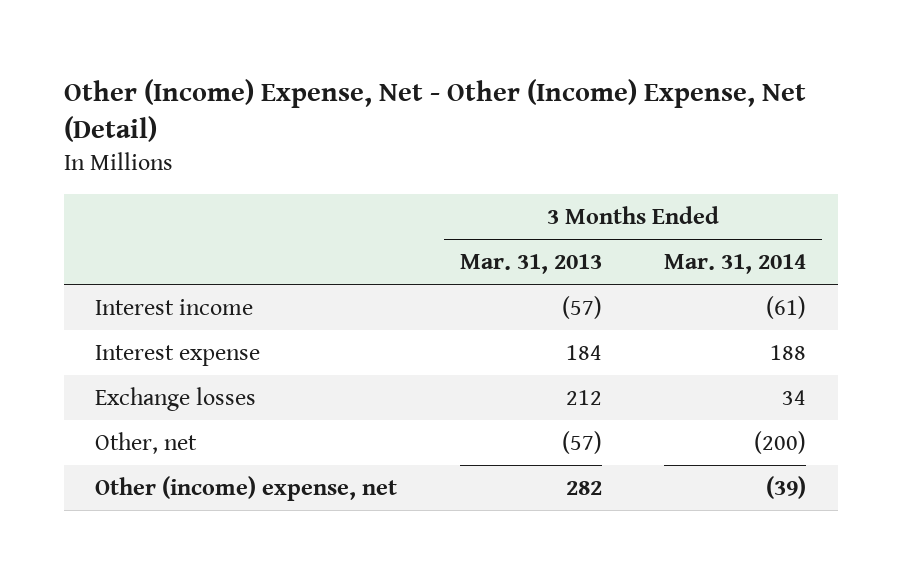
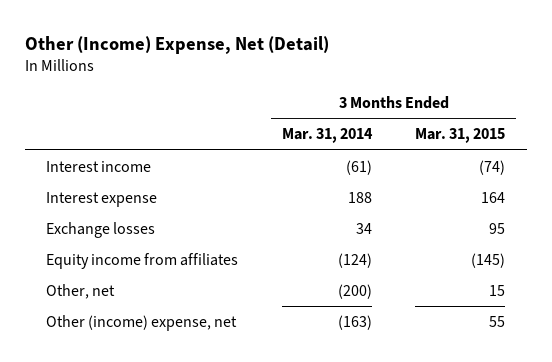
[63,78,806,142] Other (Income) Expense, Net - Other (Income) Expense, Net (Detail) -> [24,35,329,54] Other (Income) Expense, Net (Detail)
[459,254,602,275] Mar. 31, 2013 -> none
none -> [415,128,506,144] Mar. 31, 2015
none -> [46,252,239,269] Equity income from affiliates
[766,475,807,499] (39) -> [337,314,372,330] (163)

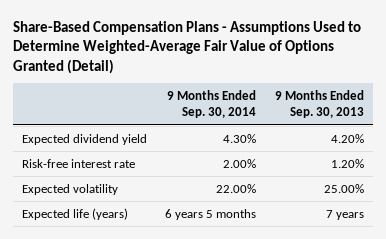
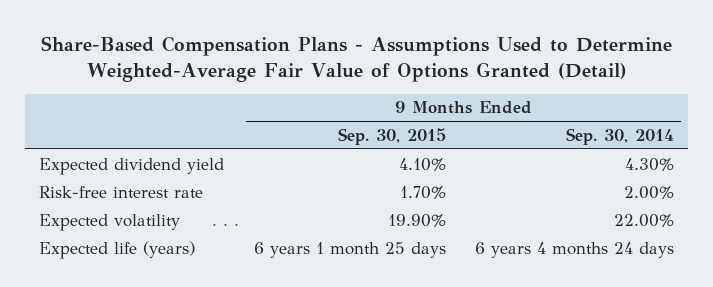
[274,89,364,119] 9 Months Ended Sep. 30, 2013 -> none
none -> [337,128,446,146] Sep. 30, 2015
[165,208,257,220] 6 years 5 months -> [474,241,674,258] 6 years 4 months 24 days

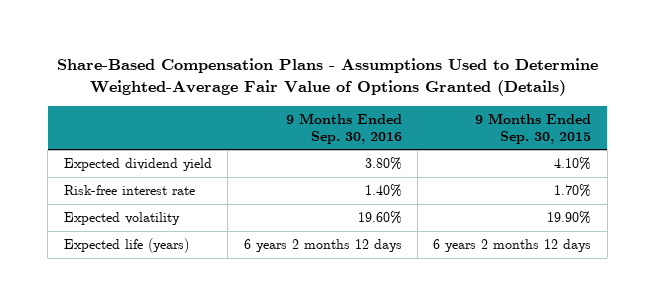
[40,35,672,83] Share-Based Compensation Plans - Assumptions Used to Determine Weighted-Average Fair Value of Options Granted (Detail) -> [56,57,598,96] Share-Based Compensation Plans - Assumptions Used to Determine Weighted-Average Fair Value of Options Granted (Details)
[565,128,674,146] Sep. 30, 2014 -> none
none -> [285,113,402,144] 9 Months Ended Sep. 30, 2016
[253,241,446,258] 6 years 1 month 25 days -> [433,239,592,253] 6 years 2 months 12 days

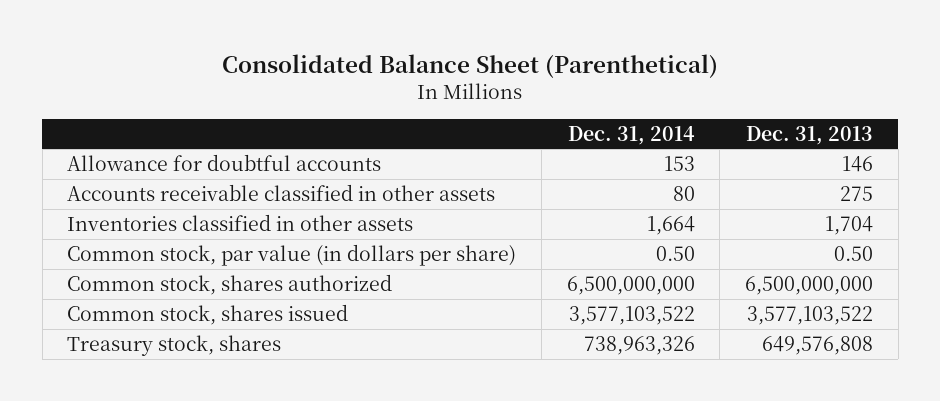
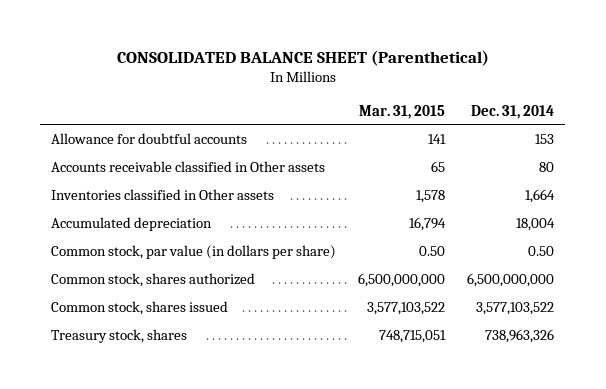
[222,53,719,78] Consolidated Balance Sheet (Parenthetical) -> [116,49,489,66] CONSOLIDATED BALANCE SHEET (Parenthetical)
[745,125,873,145] Dec. 31, 2013 -> none
none -> [359,104,446,119] Mar. 31, 2015
[67,183,496,201] Accounts receivable classified in other assets -> [51,160,326,172] Accounts receivable classified in Other assets
[67,213,414,231] Inventories classified in other assets -> [51,188,275,200] Inventories classified in Other assets
none -> [51,216,213,231] Accumulated depreciation

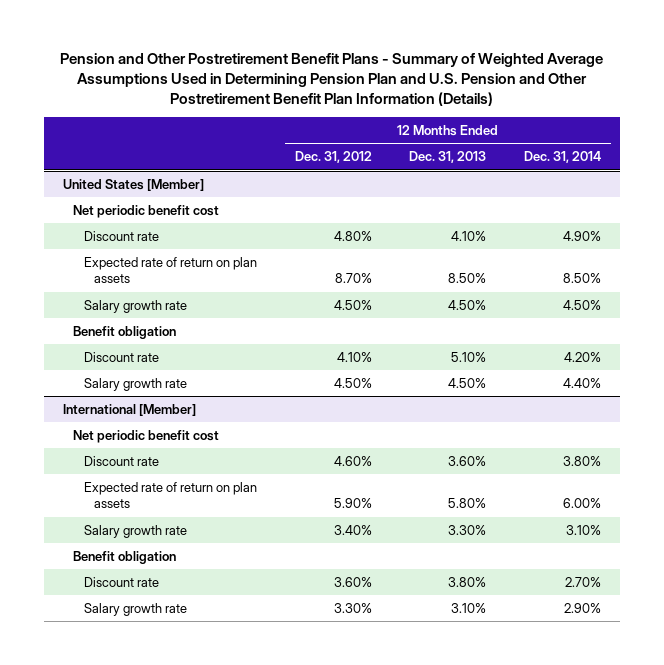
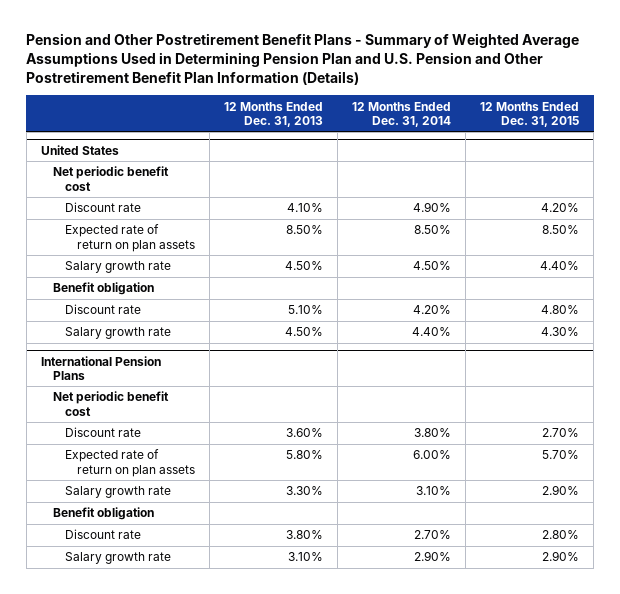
[294,151,372,164] Dec. 31, 2012 -> none
none -> [480,101,580,127] 12 Months Ended Dec. 31, 2015
[63,178,205,191] United States [Member] -> [40,144,119,155] United States
[63,403,197,416] International [Member] -> [40,355,161,380] International Pension Plans

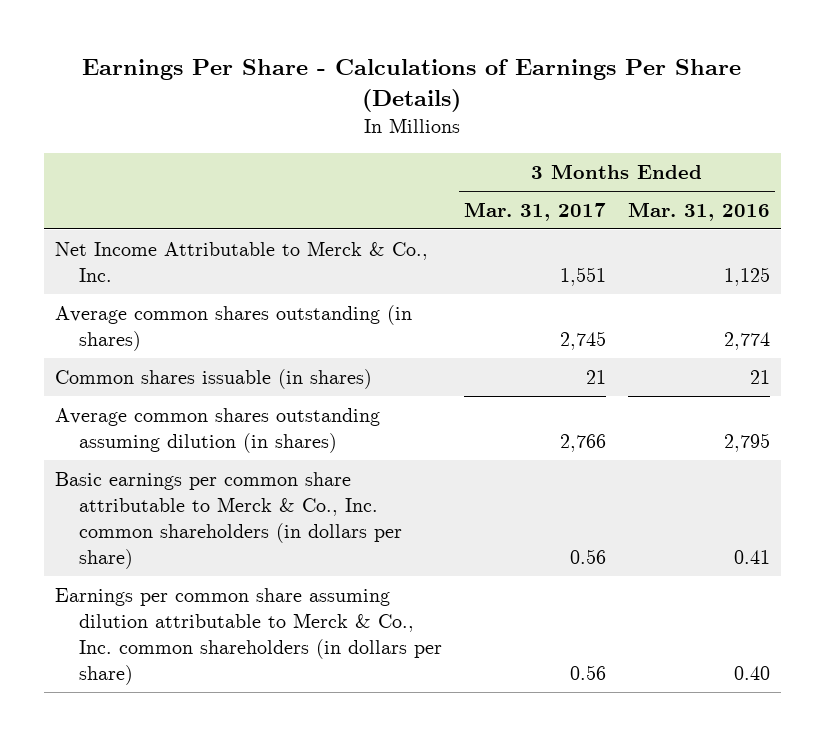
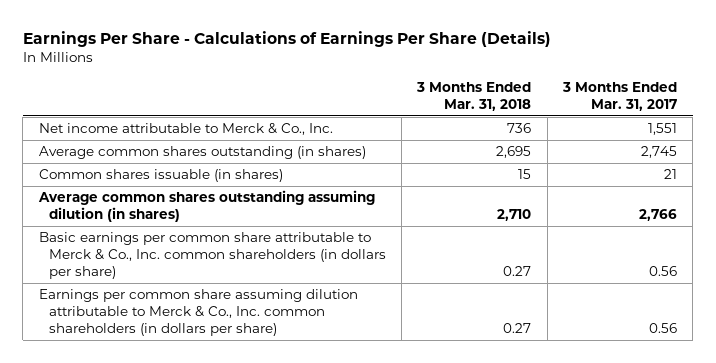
[627,201,770,221] Mar. 31, 2016 -> none
none -> [416,82,532,112] 3 Months Ended Mar. 31, 2018
[54,240,428,282] Net Income Attributable to Merck & Co., Inc. -> [38,123,333,136] Net income attributable to Merck & Co., Inc.

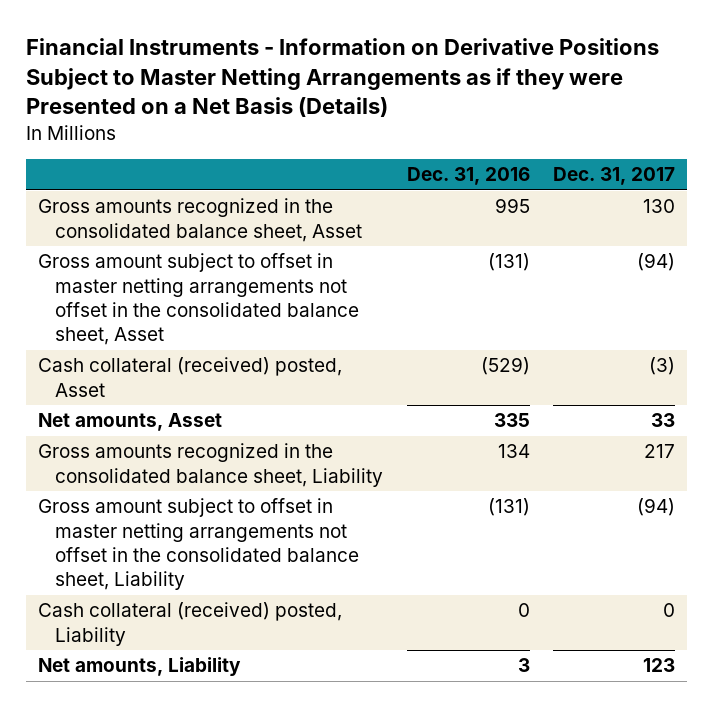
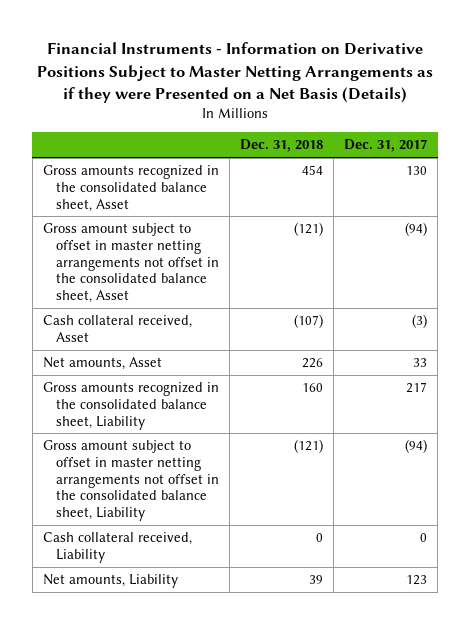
[406,167,530,186] Dec. 31, 2016 -> none
none -> [240,139,324,153] Dec. 31, 2018
[37,357,342,397] Cash collateral (received) posted, Asset -> [42,315,192,342] Cash collateral received, Asset
[37,602,342,646] Cash collateral (received) posted, Liability -> [42,532,192,563] Cash collateral received, Liability

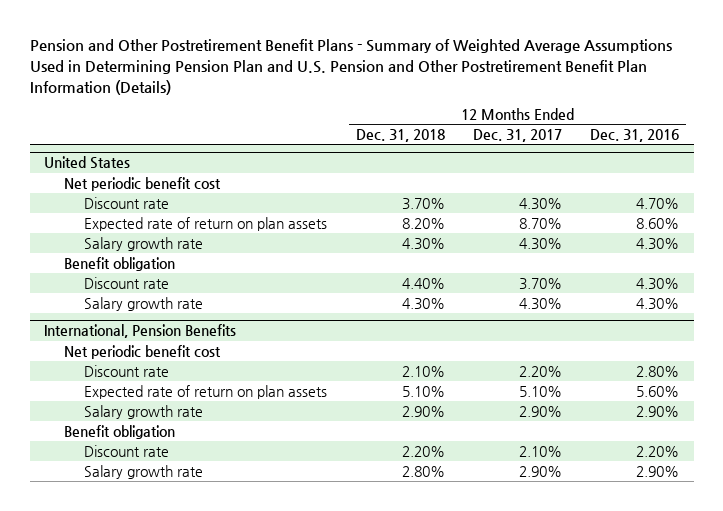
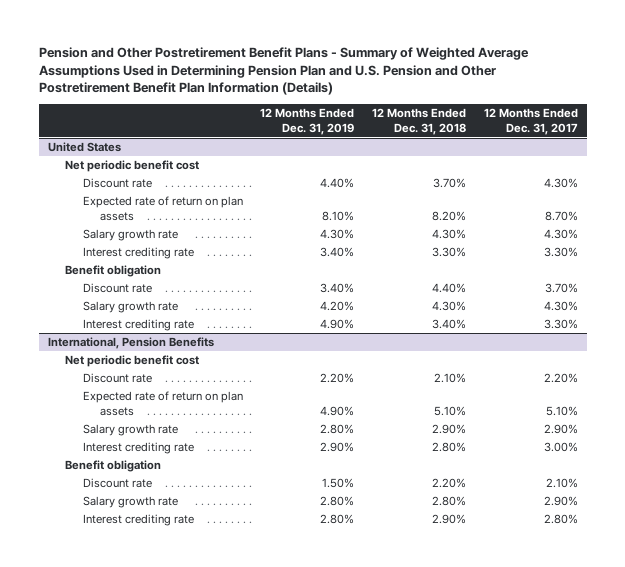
[590,129,680,143] Dec. 31, 2016 -> none
none -> [260,107,355,135] 12 Months Ended Dec. 31, 2019
none -> [82,247,194,260] Interest crediting rate
none -> [82,319,194,332] Interest crediting rate
none -> [82,442,194,455] Interest crediting rate
none -> [82,514,194,527] Interest crediting rate

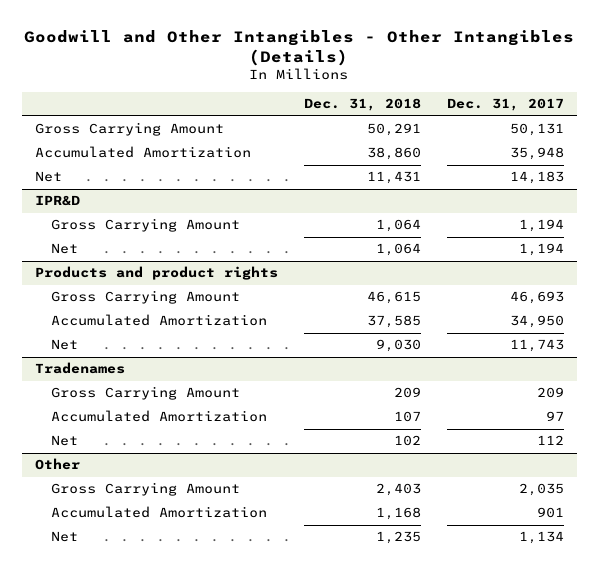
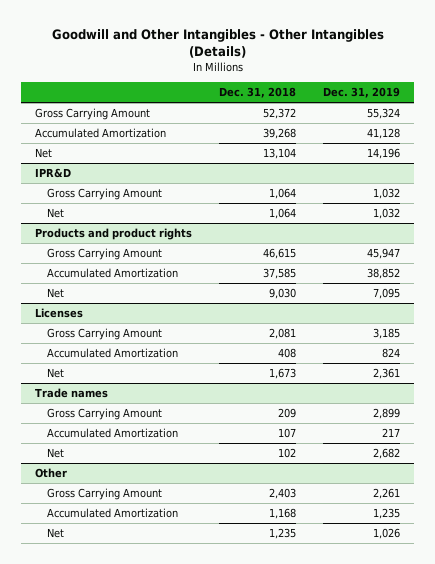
[446,98,564,112] Dec. 31, 2017 -> none
none -> [323,87,401,99] Dec. 31, 2019
[366,123,421,137] 50,291 -> [263,108,297,120] 52,372
[366,147,421,161] 38,860 -> [263,128,297,140] 39,268
[366,171,421,185] 11,431 -> [263,148,297,160] 13,104
none -> [34,308,83,319] Licenses
none -> [47,328,163,341] Gross Carrying Amount
none -> [47,348,179,359] Accumulated Amortization
none -> [47,368,65,379] Net
[34,362,125,375] Tradenames -> [34,388,108,399] Trade names

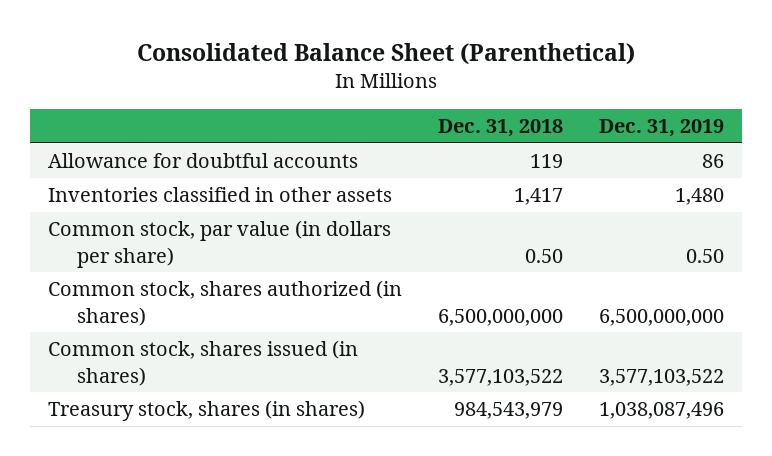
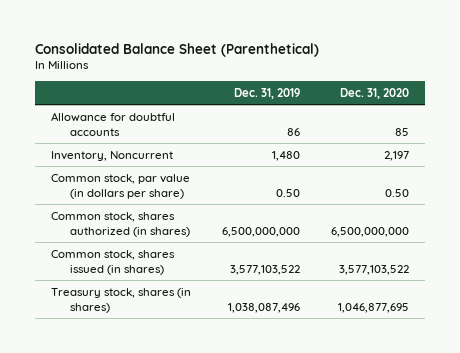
[438,118,564,137] Dec. 31, 2018 -> none
none -> [340,87,410,99] Dec. 31, 2020
[47,187,392,203] Inventories classified in other assets -> [50,150,173,161] Inventory, Noncurrent

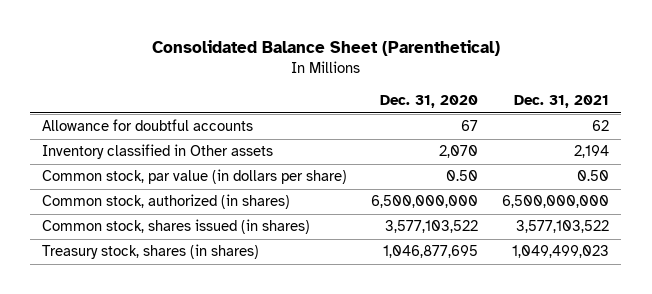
[234,87,301,99] Dec. 31, 2019 -> none
none -> [514,95,610,109] Dec. 31, 2021
[50,150,173,161] Inventory, Noncurrent -> none
[395,127,410,136] 85 -> [461,120,479,132] 67
none -> [42,144,274,160] Inventory classified in Other assets
[50,211,190,237] Common stock, shares authorized (in shares) -> [42,194,291,210] Common stock, authorized (in shares)

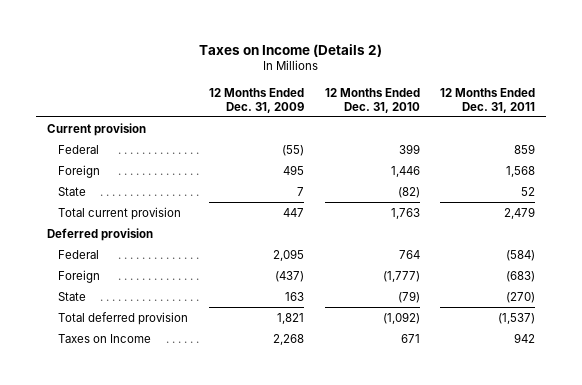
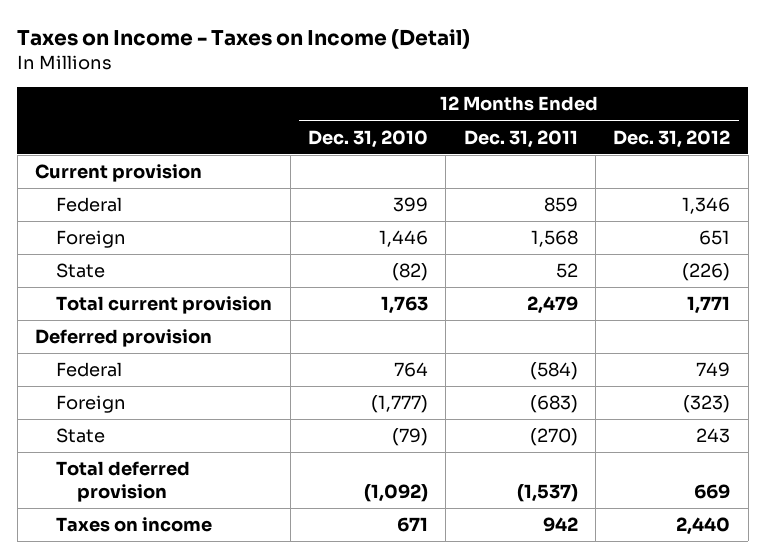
[198,43,382,57] Taxes on Income (Details 2) -> [17,29,471,50] Taxes on Income - Taxes on Income (Detail)
[208,87,304,113] 12 Months Ended Dec. 31, 2009 -> none
none -> [613,129,731,148] Dec. 31, 2012
[58,333,152,343] Taxes on Income -> [56,517,213,533] Taxes on income

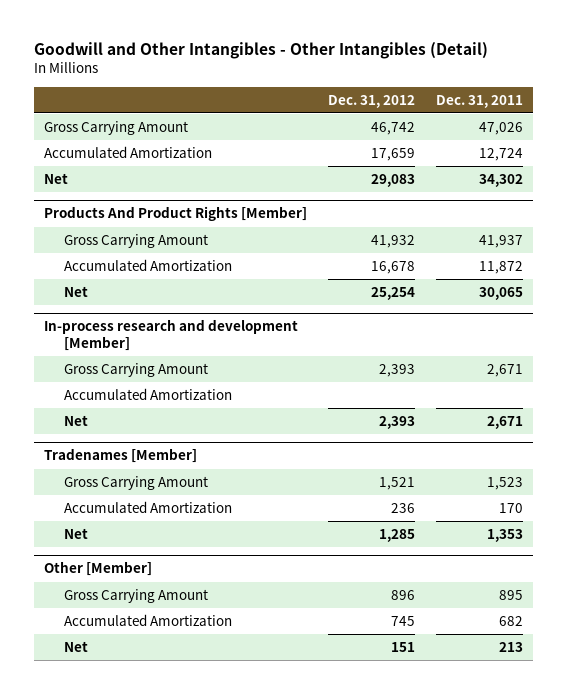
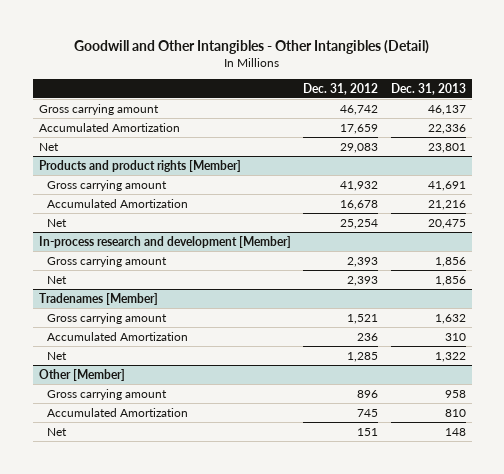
[435,94,523,108] Dec. 31, 2011 -> none
none -> [390,82,466,95] Dec. 31, 2013
[44,121,189,136] Gross Carrying Amount -> [38,103,159,115] Gross carrying amount
[44,206,308,222] Products And Product Rights [Member] -> [38,159,241,172] Products and product rights [Member]
[63,234,208,249] Gross Carrying Amount -> [47,179,168,191] Gross carrying amount
[63,388,232,401] Accumulated Amortization -> none
[63,363,208,378] Gross Carrying Amount -> [47,255,168,267] Gross carrying amount
[63,476,208,491] Gross Carrying Amount -> [47,312,168,324] Gross carrying amount
[63,589,208,604] Gross Carrying Amount -> [47,388,168,400] Gross carrying amount

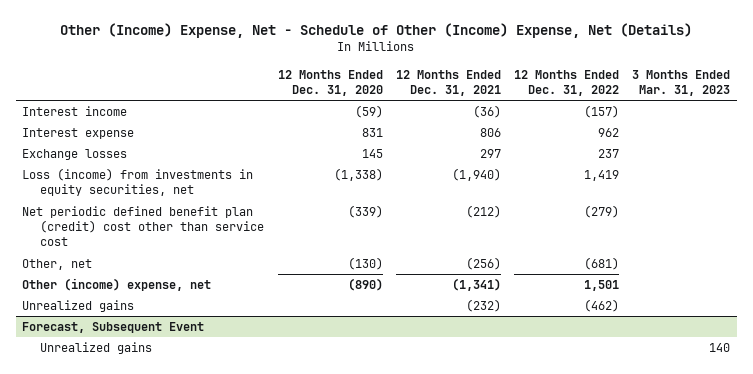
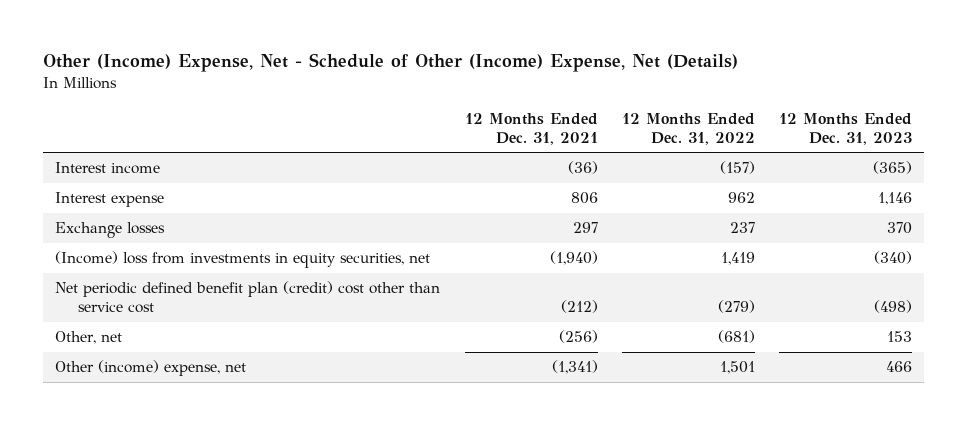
[277,69,383,96] 12 Months Ended Dec. 31, 2020 -> none
[632,69,731,96] 3 Months Ended Mar. 31, 2023 -> none
none -> [779,112,913,145] 12 Months Ended Dec. 31, 2023
[22,168,254,197] Loss (income) from investments in equity securities, net -> [55,251,431,269] (Income) loss from investments in equity securities, net
[22,300,135,313] Unrealized gains -> none
[22,322,205,334] Forecast, Subsequent Event -> none
[40,342,153,355] Unrealized gains -> none

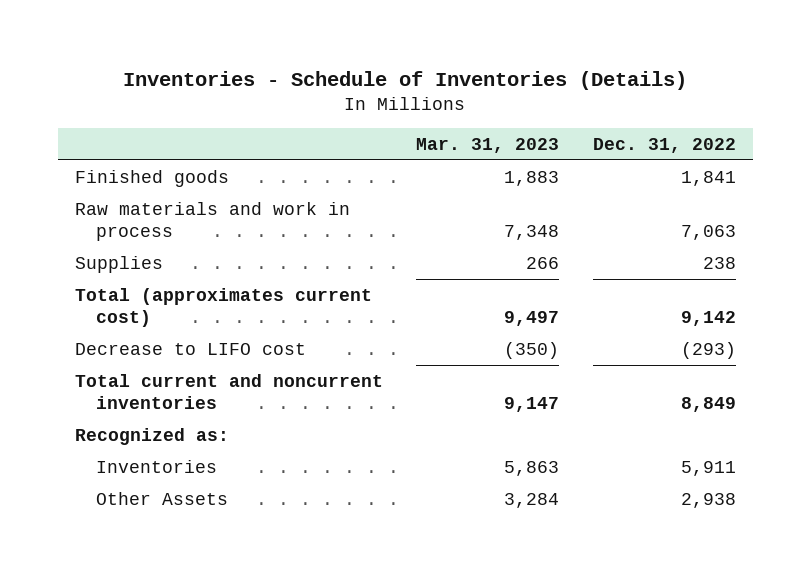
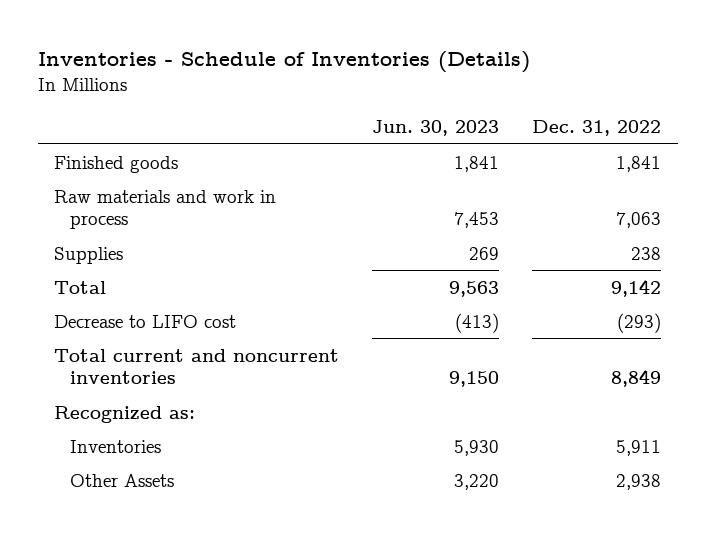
[416,137,560,153] Mar. 31, 2023 -> none
none -> [372,120,500,137] Jun. 30, 2023
[74,287,372,327] Total (approximates current cost) -> [54,280,107,294] Total

